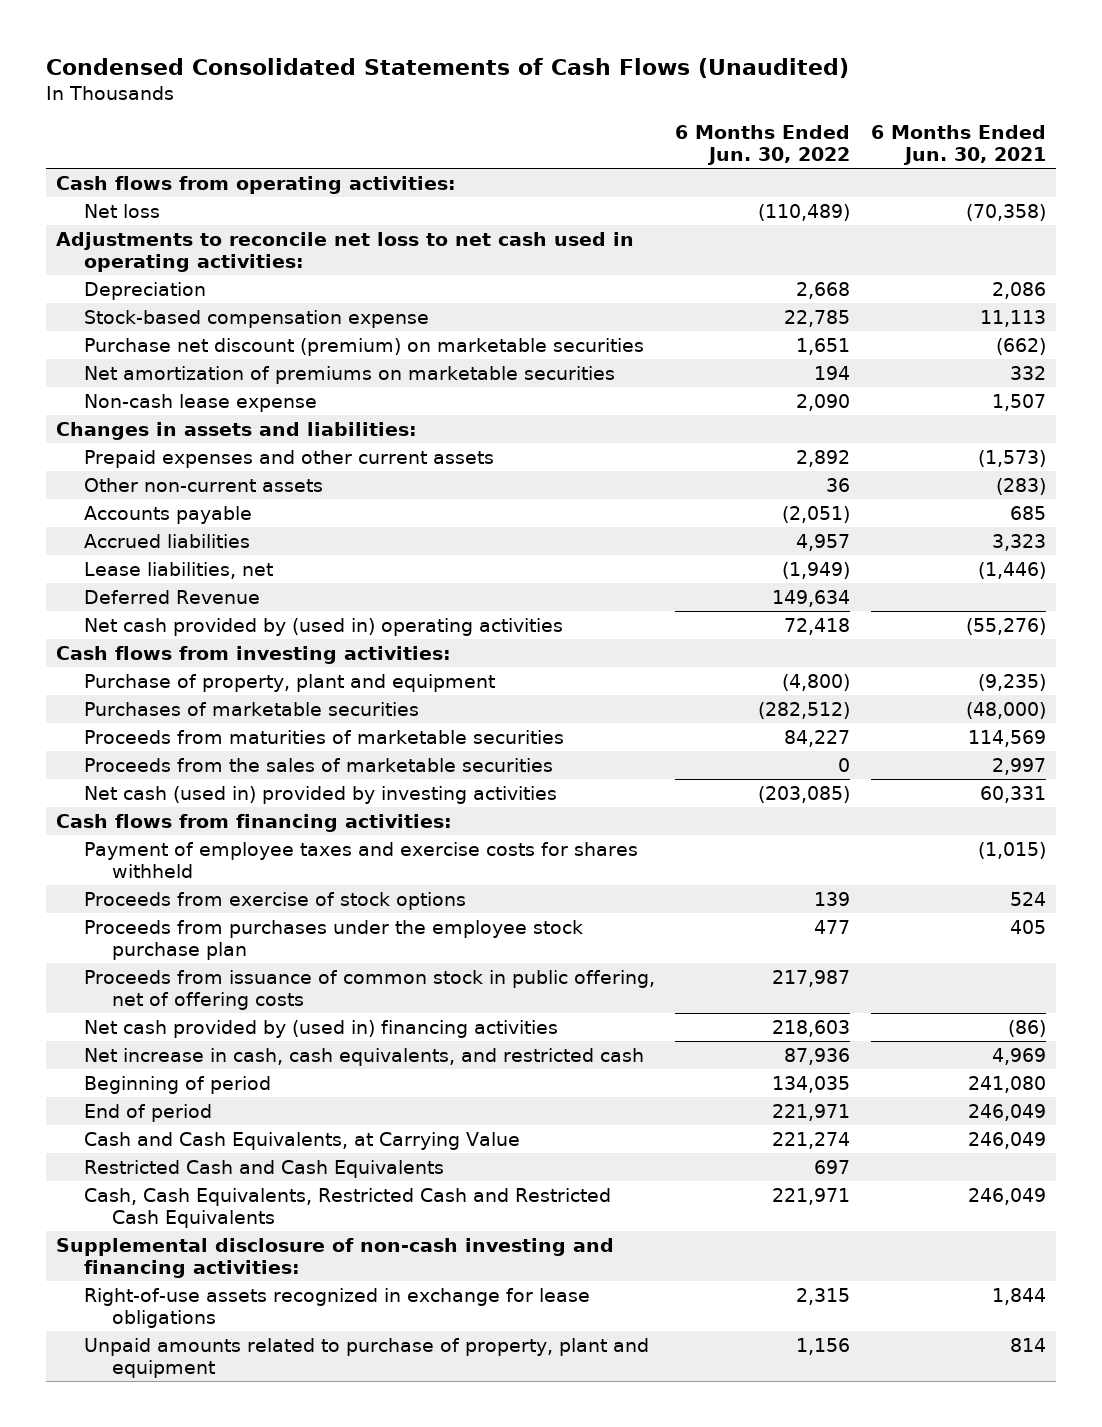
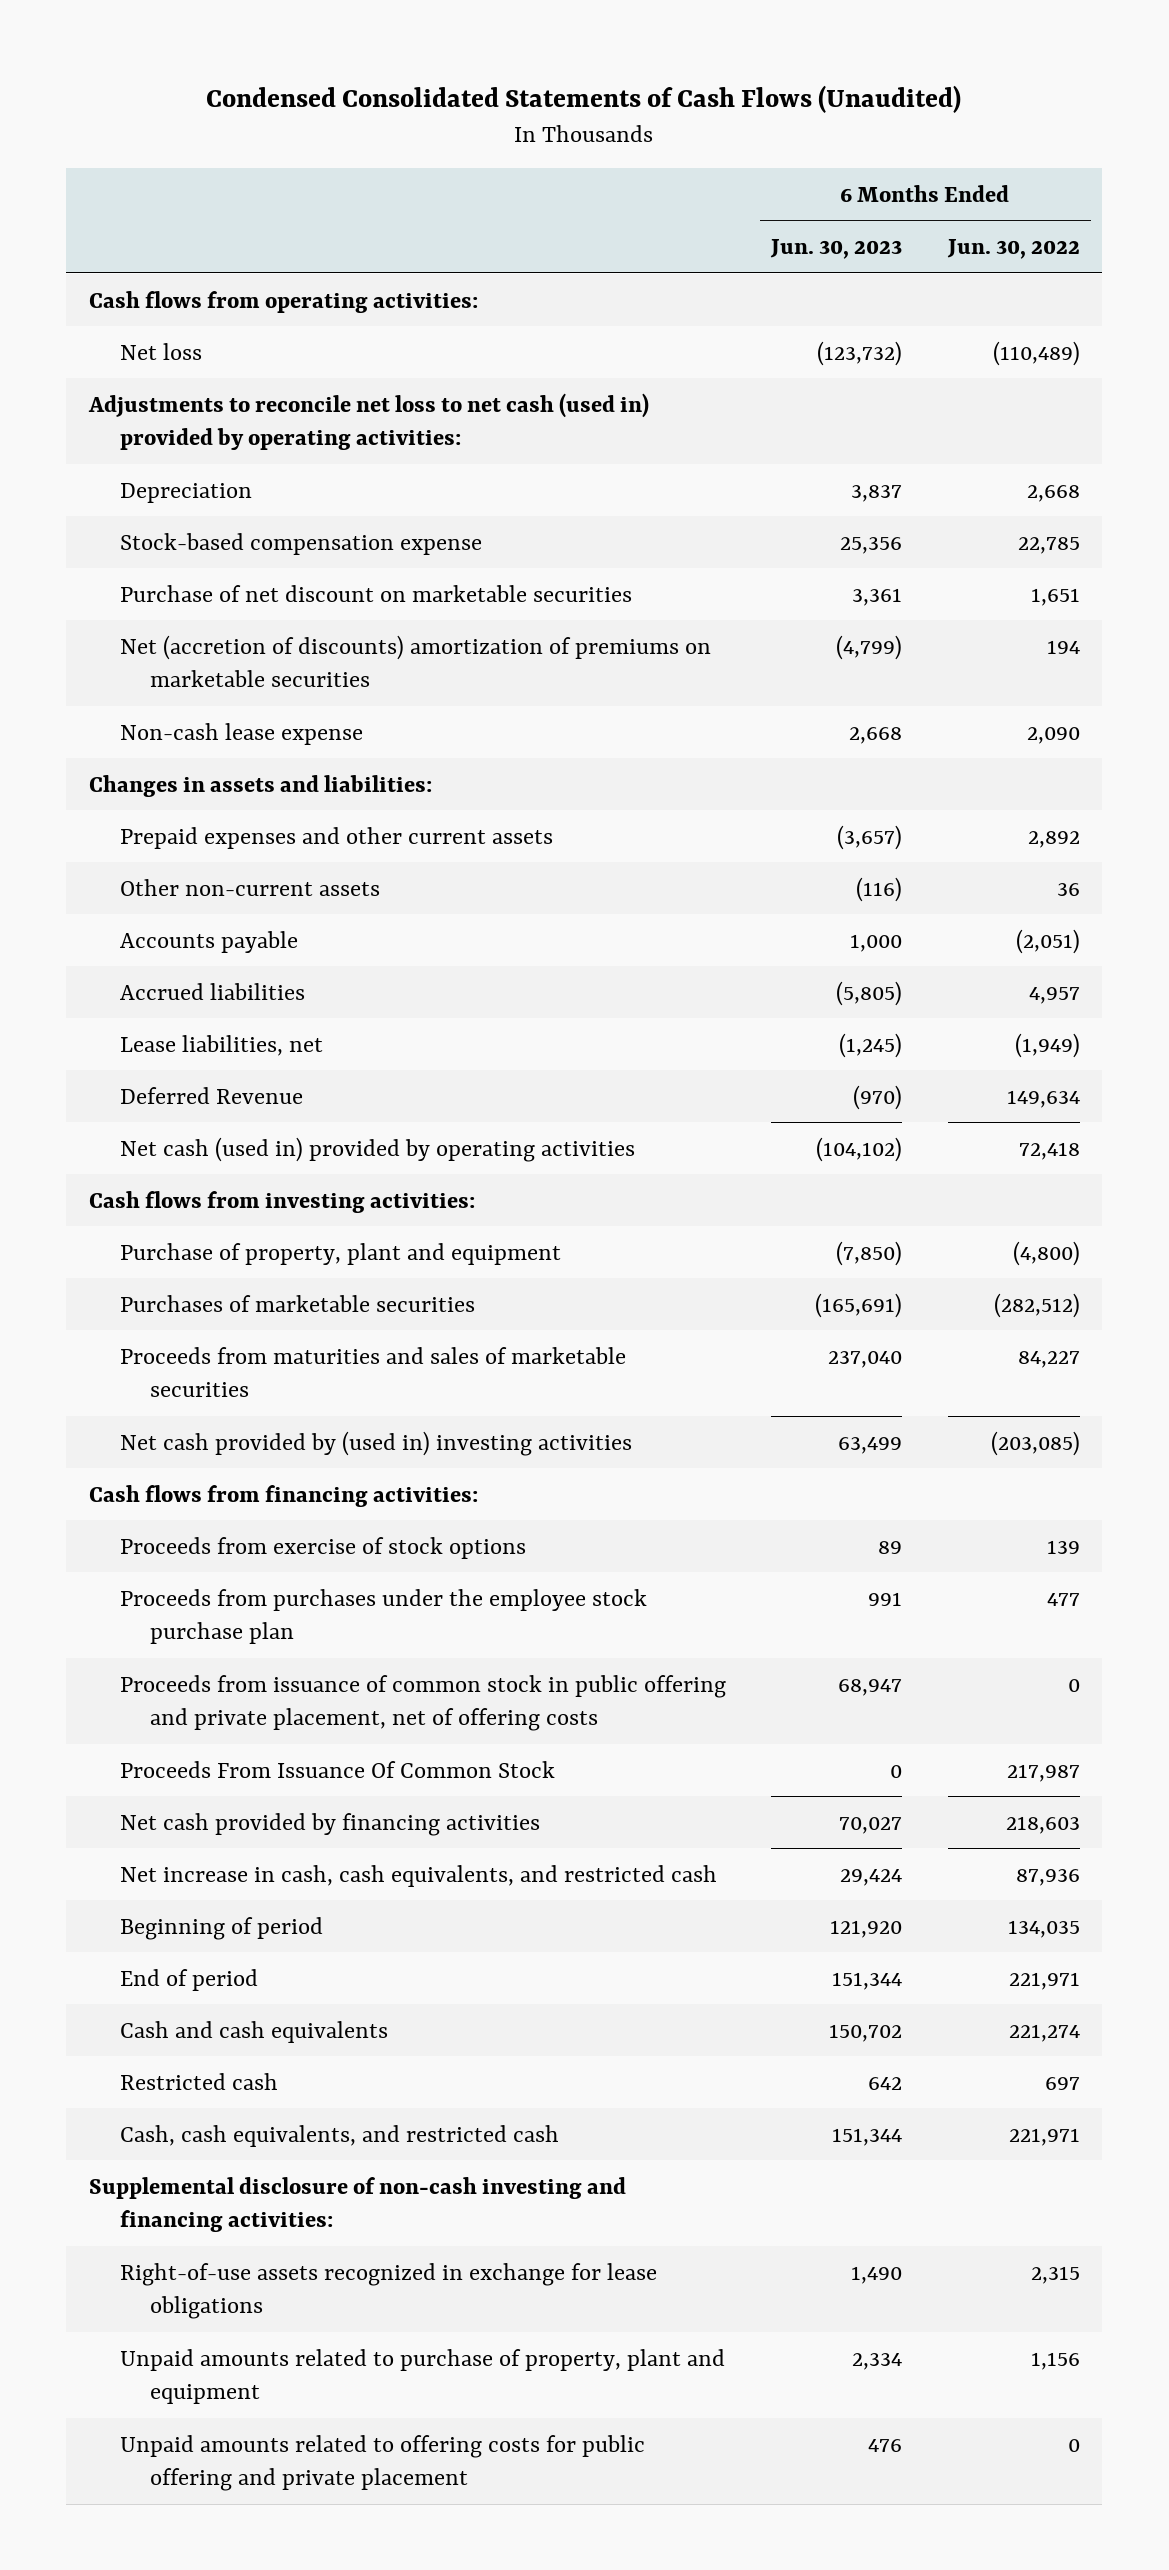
[871,125,1047,166] 6 Months Ended Jun. 30, 2021 -> none
none -> [770,239,903,260] Jun. 30, 2023
[56,231,635,272] Adjustments to reconcile net loss to net cash used in operating activities: -> [88,392,650,450] Adjustments to reconcile net loss to net cash (used in) provided by operating activities:
[83,337,644,356] Purchase net discount (premium) on marketable securities -> [119,584,632,602] Purchase of net discount on marketable securities
[83,365,615,384] Net amortization of premiums on marketable securities -> [119,634,711,687] Net (accretion of discounts) amortization of premiums on marketable securities
[83,617,563,636] Net cash provided by (used in) operating activities -> [119,1136,635,1162] Net cash (used in) provided by operating activities
[83,757,553,772] Proceeds from the sales of marketable securities -> none
[83,729,564,744] Proceeds from maturities of marketable securities -> [119,1346,626,1397] Proceeds from maturities and sales of marketable securities
[83,785,557,804] Net cash (used in) provided by investing activities -> [119,1430,632,1456] Net cash provided by (used in) investing activities
[83,841,638,878] Payment of employee taxes and exercise costs for shares withheld -> none
none -> [119,1674,726,1731] Proceeds from issuance of common stock in public offering and private placement, net of offering costs
[83,969,655,1010] Proceeds from issuance of common stock in public offering, net of offering costs -> [119,1760,555,1778] Proceeds From Issuance Of Common Stock
[83,1019,558,1038] Net cash provided by (used in) financing activities -> [119,1812,540,1836] Net cash provided by financing activities
[83,1131,520,1150] Cash and Cash Equivalents, at Carrying Value -> [119,2020,388,2043] Cash and cash equivalents
[83,1159,444,1178] Restricted Cash and Cash Equivalents -> [119,2072,278,2090] Restricted cash
[83,1187,611,1228] Cash, Cash Equivalents, Restricted Cash and Restricted Cash Equivalents -> [119,2124,559,2147] Cash, cash equivalents, and restricted cash
none -> [119,2434,645,2491] Unpaid amounts related to offering costs for public offering and private placement

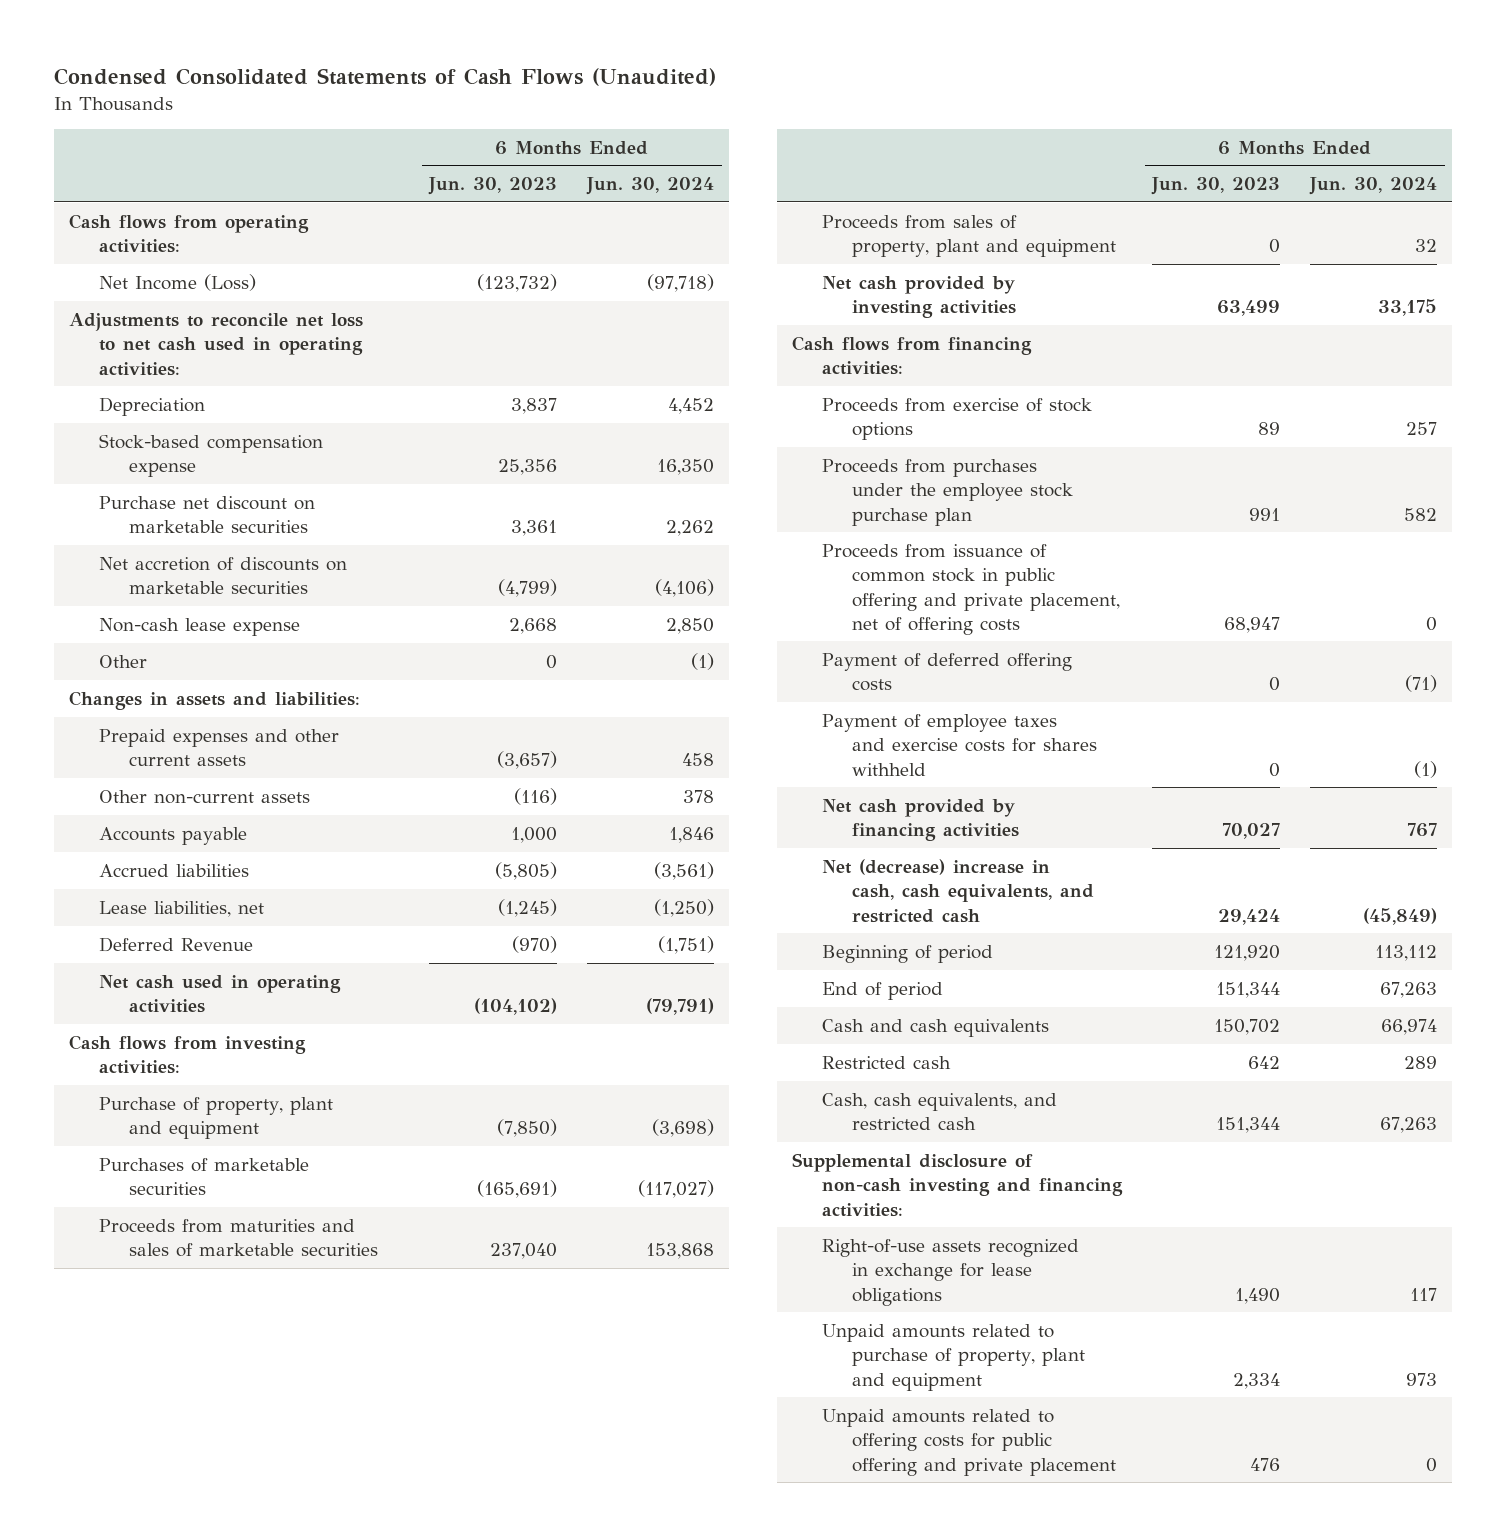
[946,239,1080,260] Jun. 30, 2022 -> none
none -> [586,177,715,196] Jun. 30, 2024
[119,342,202,360] Net loss -> [99,273,257,291] Net Income (Loss)
[88,392,650,450] Adjustments to reconcile net loss to net cash (used in) provided by operating activities: -> [69,312,364,376] Adjustments to reconcile net loss to net cash used in operating activities:
[119,584,632,602] Purchase of net discount on marketable securities -> [99,495,316,534] Purchase net discount on marketable securities
[119,634,711,687] Net (accretion of discounts) amortization of premiums on marketable securities -> [99,556,348,595] Net accretion of discounts on marketable securities
none -> [99,654,148,668] Other
[119,1136,635,1162] Net cash (used in) provided by operating activities -> [99,974,342,1014] Net cash used in operating activities
none -> [822,214,1117,258] Proceeds from sales of property, plant and equipment
[119,1430,632,1456] Net cash provided by (used in) investing activities -> [822,275,1017,319] Net cash provided by investing activities
[119,1760,555,1778] Proceeds From Issuance Of Common Stock -> none
none -> [822,652,1073,692] Payment of deferred offering costs
none -> [822,713,1098,776] Payment of employee taxes and exercise costs for shares withheld
[119,1864,717,1887] Net increase in cash, cash equivalents, and restricted cash -> [822,858,1095,923] Net (decrease) increase in cash, cash equivalents, and restricted cash

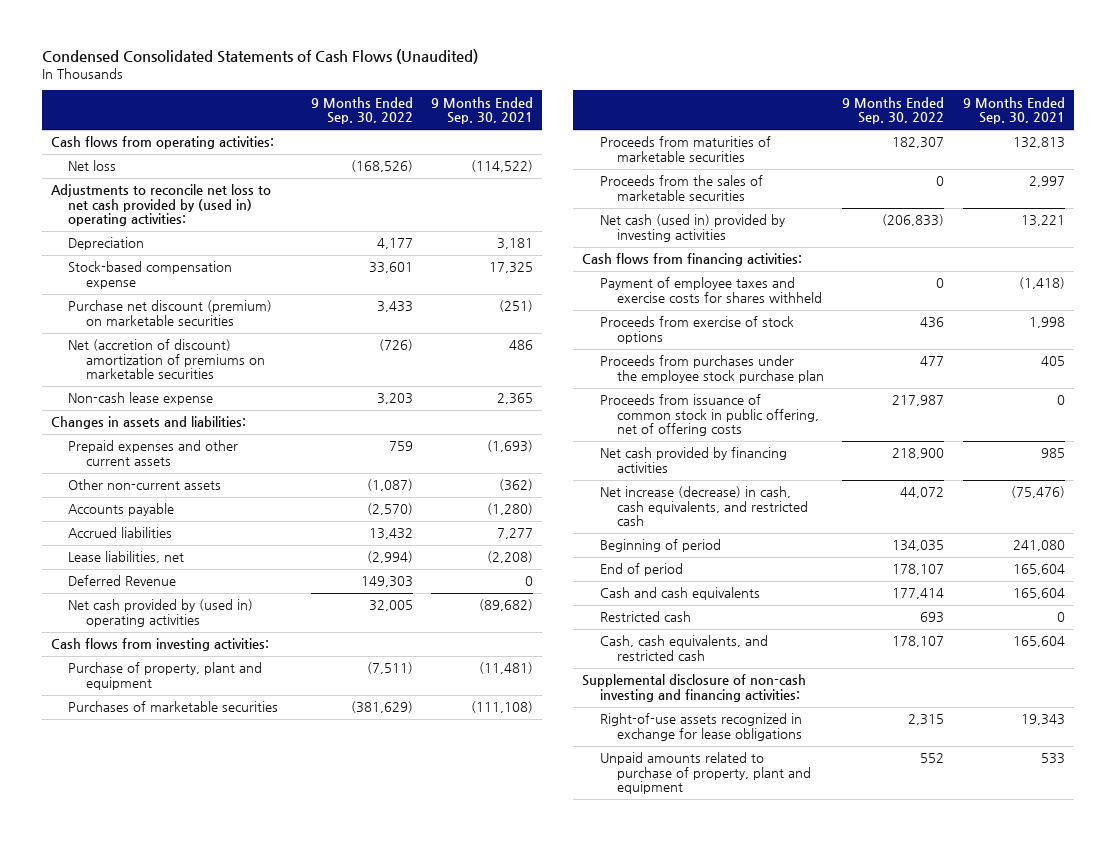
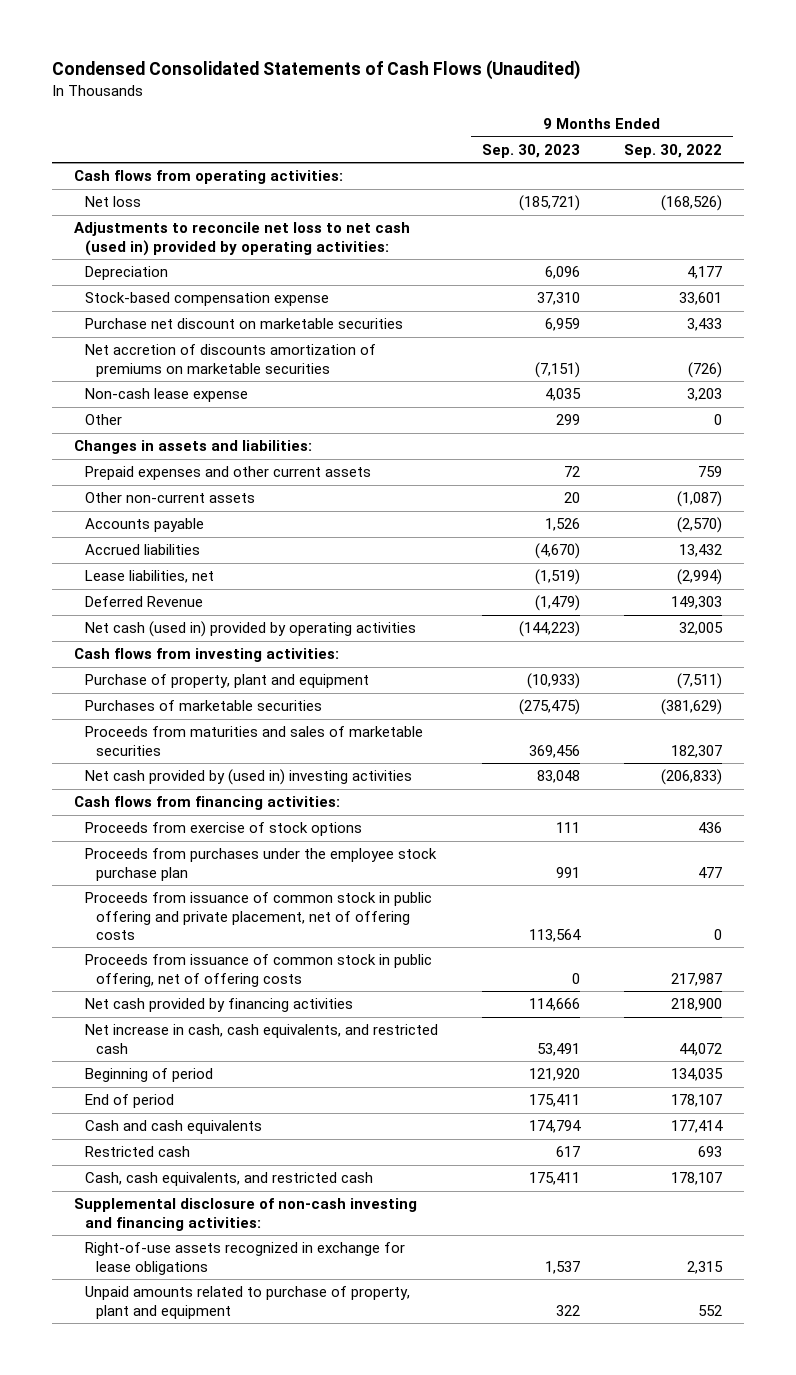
[431,96,534,125] 9 Months Ended Sep. 30, 2021 -> none
none -> [482,143,581,158] Sep. 30, 2023
[50,184,271,227] Adjustments to reconcile net loss to net cash provided by (used in) operating activities: -> [74,222,411,256] Adjustments to reconcile net loss to net cash (used in) provided by operating activities:
[68,300,273,326] Purchase net discount (premium) on marketable securities -> [85,318,404,330] Purchase net discount on marketable securities
[68,339,265,380] Net (accretion of discount) amortization of premiums on marketable securities -> [85,344,377,377] Net accretion of discounts amortization of premiums on marketable securities
none -> [85,414,123,426] Other
[68,599,254,627] Net cash provided by (used in) operating activities -> [85,621,417,638] Net cash (used in) provided by operating activities
[599,175,763,201] Proceeds from the sales of marketable securities -> none
[599,136,771,162] Proceeds from maturities of marketable securities -> [85,726,424,756] Proceeds from maturities and sales of marketable securities
[599,214,785,242] Net cash (used in) provided by investing activities -> [85,769,413,786] Net cash provided by (used in) investing activities
[599,277,823,303] Payment of employee taxes and exercise costs for shares withheld -> none
none -> [85,892,433,940] Proceeds from issuance of common stock in public offering and private placement, net of offering costs
[599,486,809,527] Net increase (decrease) in cash, cash equivalents, and restricted cash -> [85,1024,439,1054] Net increase in cash, cash equivalents, and restricted cash

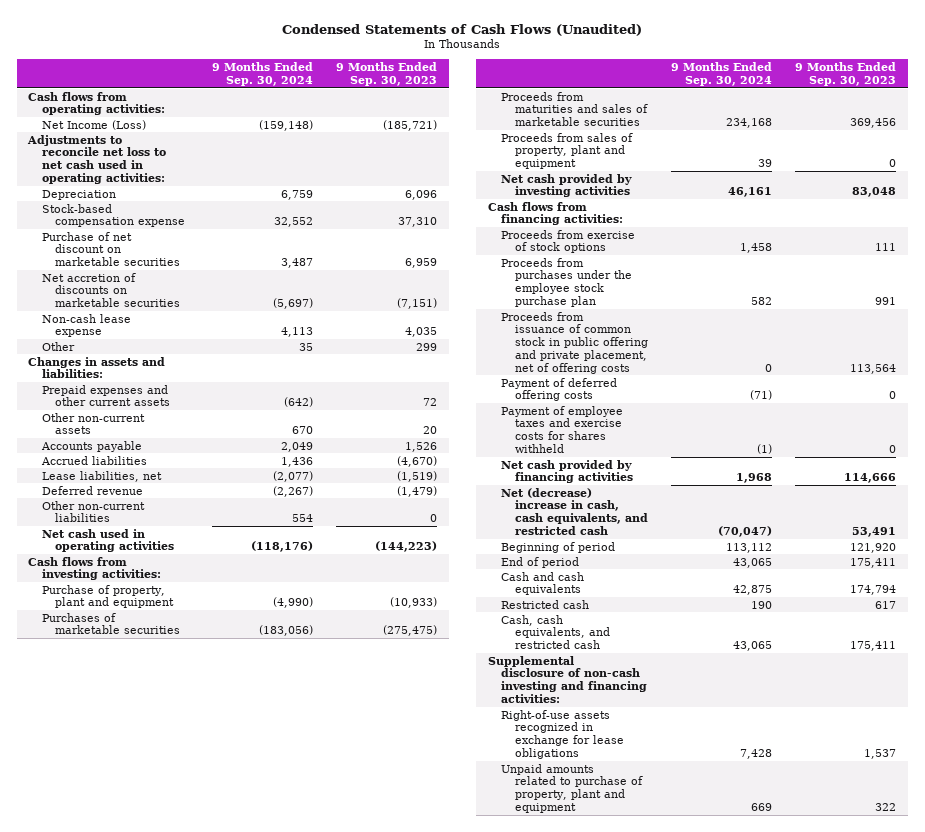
[52,60,581,81] Condensed Consolidated Statements of Cash Flows (Unaudited) -> [282,23,643,36] Condensed Statements of Cash Flows (Unaudited)
[623,143,722,158] Sep. 30, 2022 -> none
none -> [211,62,313,86] 9 Months Ended Sep. 30, 2024
[85,196,142,208] Net loss -> [41,119,146,130] Net Income (Loss)
[74,222,411,256] Adjustments to reconcile net loss to net cash (used in) provided by operating activities: -> [27,134,166,185] Adjustments to reconcile net loss to net cash used in operating activities:
[85,318,404,330] Purchase net discount on marketable securities -> [41,231,181,267] Purchase of net discount on marketable securities
[85,344,377,377] Net accretion of discounts amortization of premiums on marketable securities -> [41,272,181,308] Net accretion of discounts on marketable securities
[85,596,204,608] Deferred Revenue -> [41,485,143,495] Deferred revenue
none -> [41,500,145,523] Other non-current liabilities
[85,621,417,638] Net cash (used in) provided by operating activities -> [41,528,175,553] Net cash used in operating activities
none -> [501,132,634,170] Proceeds from sales of property, plant and equipment
[85,769,413,786] Net cash provided by (used in) investing activities -> [501,173,633,198] Net cash provided by investing activities
[85,954,433,987] Proceeds from issuance of common stock in public offering, net of offering costs -> none
none -> [501,377,618,402] Payment of deferred offering costs
none -> [501,405,624,454] Payment of employee taxes and exercise costs for shares withheld
[85,1024,439,1054] Net increase in cash, cash equivalents, and restricted cash -> [501,487,648,536] Net (decrease) increase in cash, cash equivalents, and restricted cash

